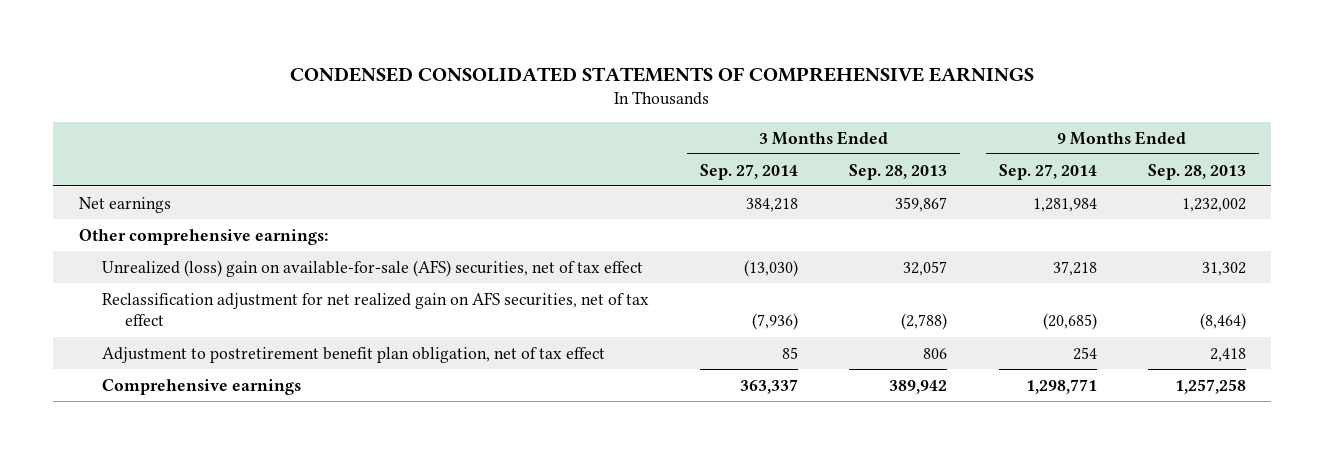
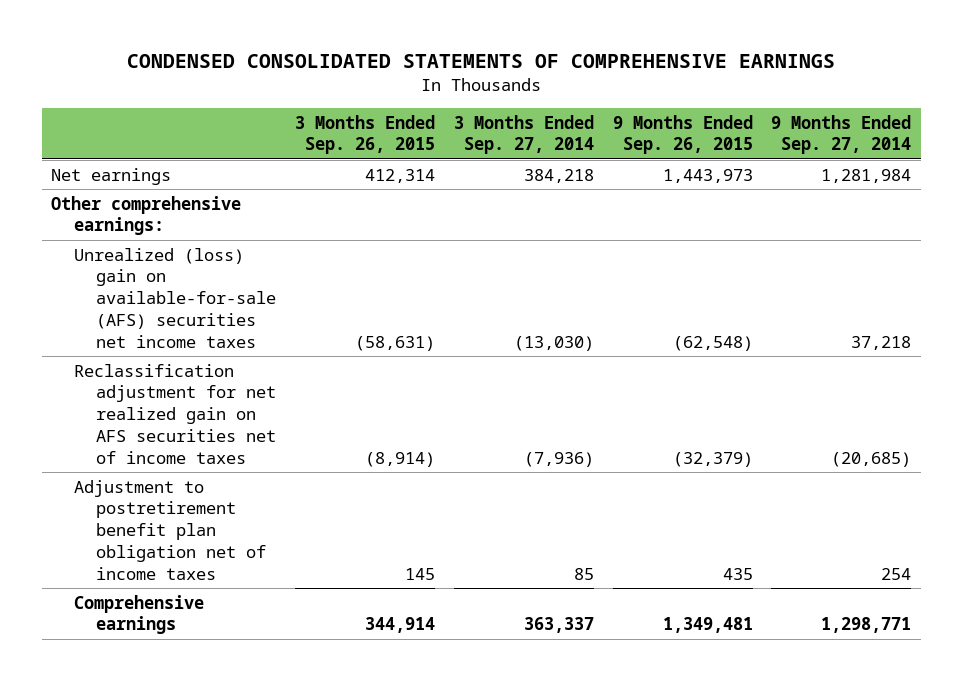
[849,163,948,180] Sep. 28, 2013 -> none
[1147,163,1246,180] Sep. 28, 2013 -> none
none -> [295,114,436,155] 3 Months Ended Sep. 26, 2015
none -> [612,114,753,155] 9 Months Ended Sep. 26, 2015
[101,259,643,277] Unrealized (loss) gain on available-for-sale (AFS) securities, net of tax effect -> [73,247,277,348] Unrealized (loss) gain on available-for-sale (AFS) securities net income taxes
[101,291,649,327] Reclassification adjustment for net realized gain on AFS securities, net of tax effect -> [73,363,277,464] Reclassification adjustment for net realized gain on AFS securities net of income taxes
[101,346,605,363] Adjustment to postretirement benefit plan obligation, net of tax effect -> [73,479,267,580] Adjustment to postretirement benefit plan obligation net of income taxes

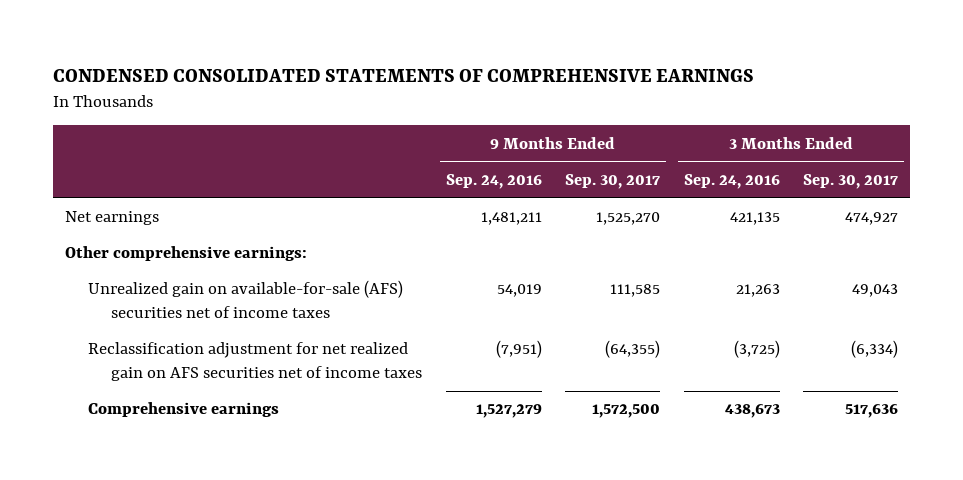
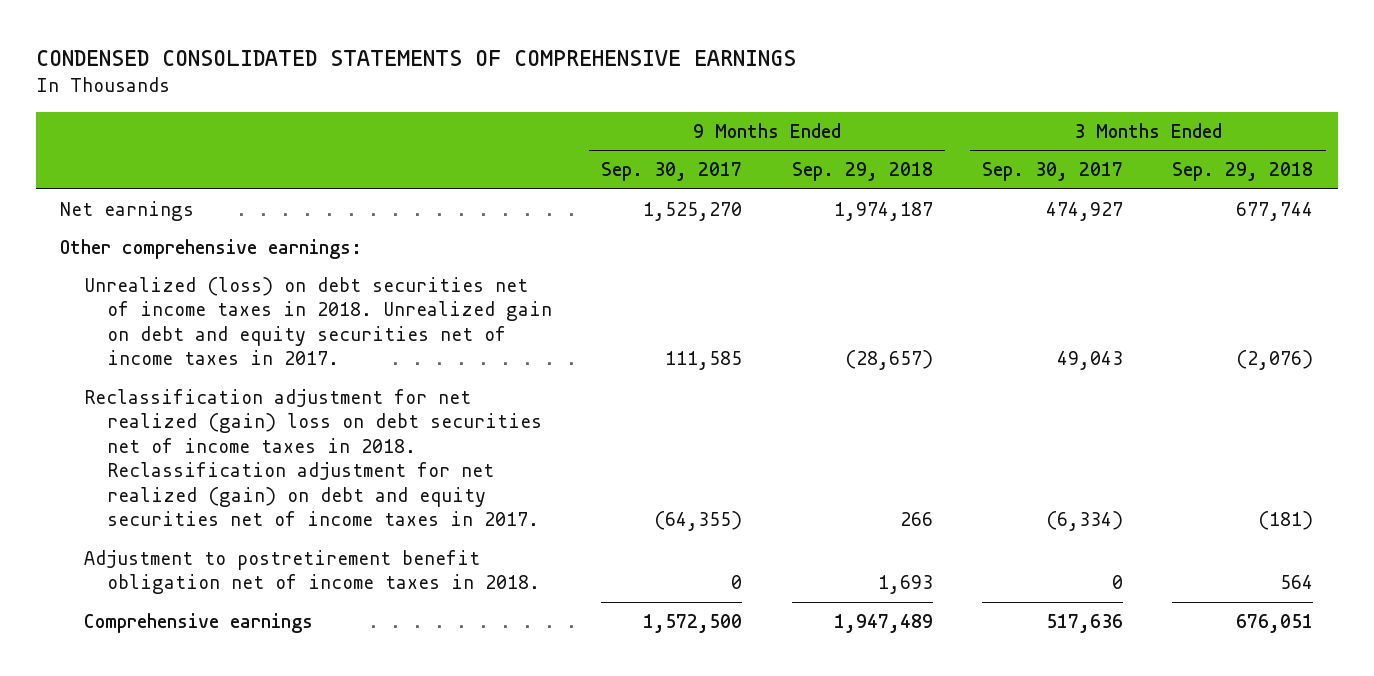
[445,173,542,189] Sep. 24, 2016 -> none
[683,173,780,189] Sep. 24, 2016 -> none
none -> [791,162,933,182] Sep. 29, 2018
none -> [1172,162,1314,182] Sep. 29, 2018
[87,280,403,318] Unrealized gain on available-for-sale (AFS) securities net of income taxes -> [83,276,553,366] Unrealized (loss) on debt securities net of income taxes in 2018. Unrealized gain on debt and equity securities net of income taxes in 2017.
[87,342,422,381] Reclassification adjustment for net realized gain on AFS securities net of income taxes -> [83,388,543,527] Reclassification adjustment for net realized (gain) loss on debt securities net of income taxes in 2018. Reclassification adjustment for net realized (gain) on debt and equity securities net of income taxes in 2017.
none -> [83,549,541,595] Adjustment to postretirement benefit obligation net of income taxes in 2018.

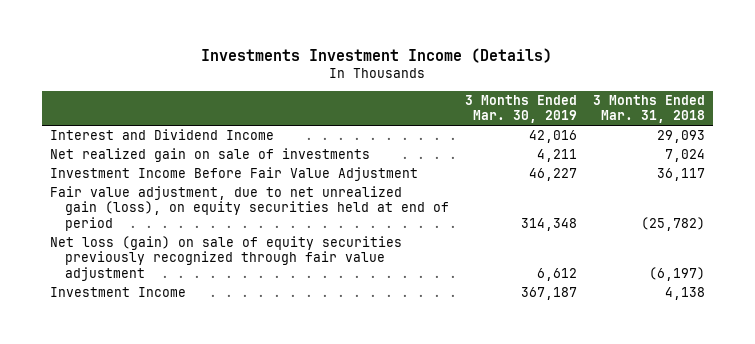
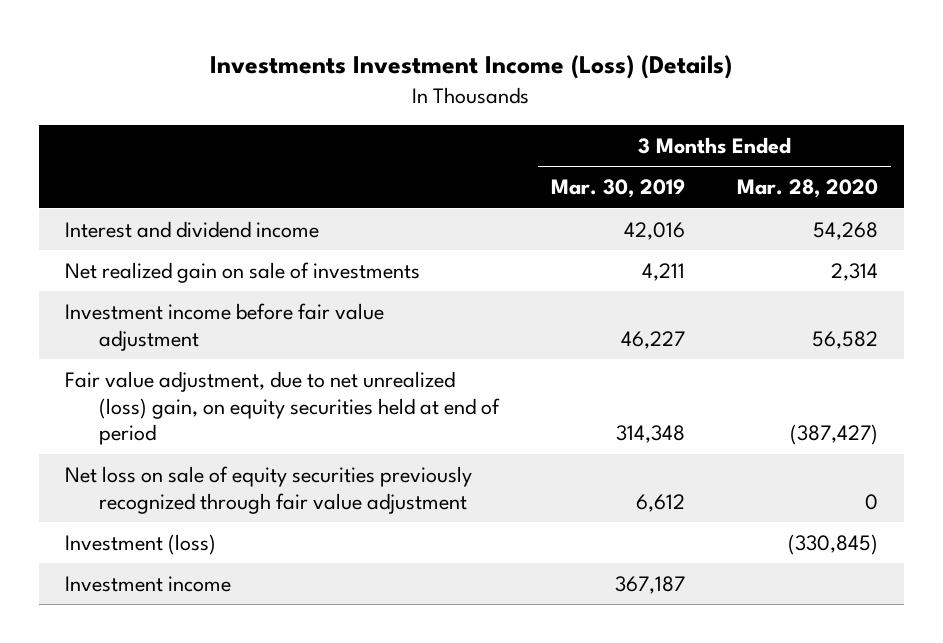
[201,48,553,64] Investments Investment Income (Details) -> [210,55,733,80] Investments Investment Income (Loss) (Details)
[593,94,706,124] 3 Months Ended Mar. 31, 2018 -> none
none -> [737,179,879,199] Mar. 28, 2020
[49,128,274,140] Interest and Dividend Income -> [64,220,319,238] Interest and dividend income
[49,166,418,181] Investment Income Before Fair Value Adjustment -> [64,302,384,351] Investment income before fair value adjustment
[49,185,449,231] Fair value adjustment, due to net unrealized gain (loss), on equity securities held at end of period -> [64,370,500,446] Fair value adjustment, due to net unrealized (loss) gain, on equity securities held at end of period
[49,235,402,281] Net loss (gain) on sale of equity securities previously recognized through fair value adjustment -> [64,465,472,514] Net loss on sale of equity securities previously recognized through fair value adjustment
none -> [64,533,216,555] Investment (loss)
[49,286,186,297] Investment Income -> [64,575,231,592] Investment income

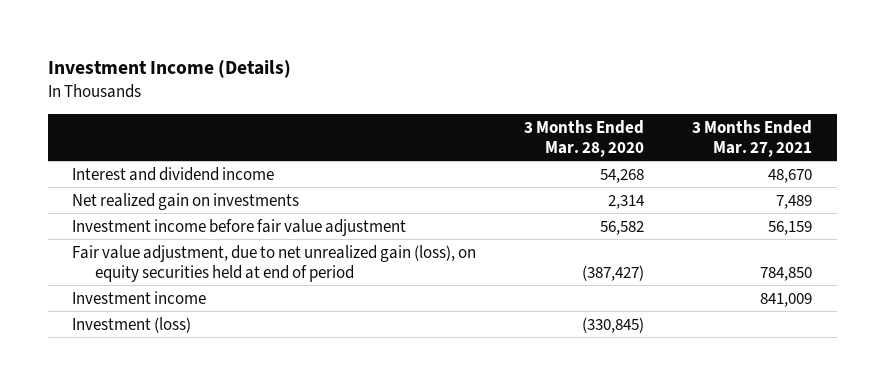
[210,55,733,80] Investments Investment Income (Loss) (Details) -> [47,60,291,79] Investment Income (Details)
[550,179,685,199] Mar. 30, 2019 -> none
none -> [692,119,813,157] 3 Months Ended Mar. 27, 2021
[64,261,420,283] Net realized gain on sale of investments -> [72,192,300,210] Net realized gain on investments
[64,465,472,514] Net loss on sale of equity securities previously recognized through fair value adjustment -> none
[64,370,500,446] Fair value adjustment, due to net unrealized (loss) gain, on equity securities held at end of period -> [72,244,477,282] Fair value adjustment, due to net unrealized gain (loss), on equity securities held at end of period
[64,533,216,555] Investment (loss) -> [72,316,192,333] Investment (loss)

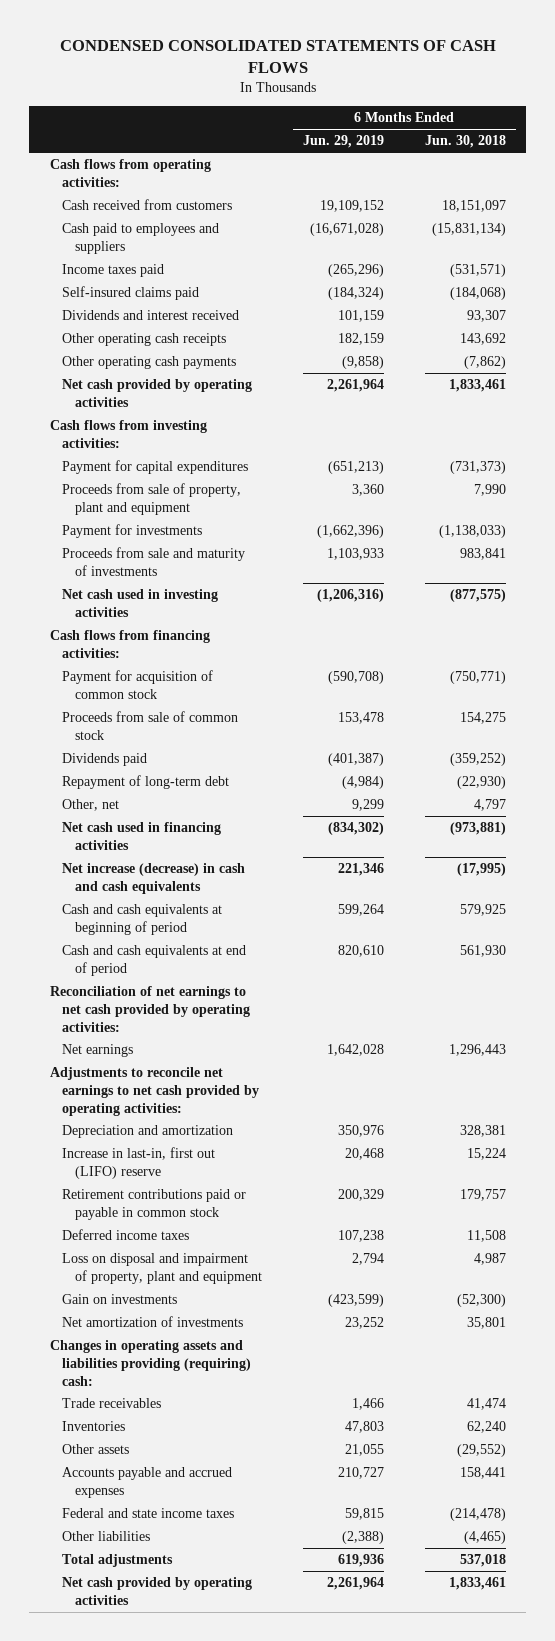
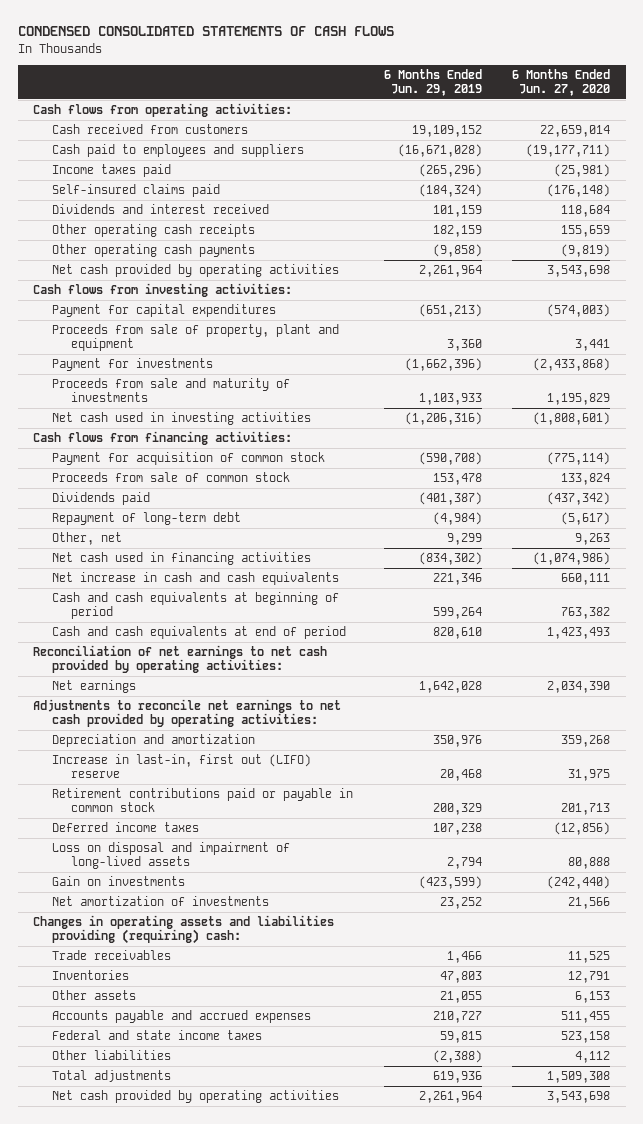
[424,135,506,149] Jun. 30, 2018 -> none
none -> [512,68,611,97] 6 Months Ended Jun. 27, 2020
[62,863,246,894] Net increase (decrease) in cash and cash equivalents -> [52,572,340,586] Net increase in cash and cash equivalents
[62,1253,262,1284] Loss on disposal and impairment of property, plant and equipment -> [52,842,291,870] Loss on disposal and impairment of long-lived assets

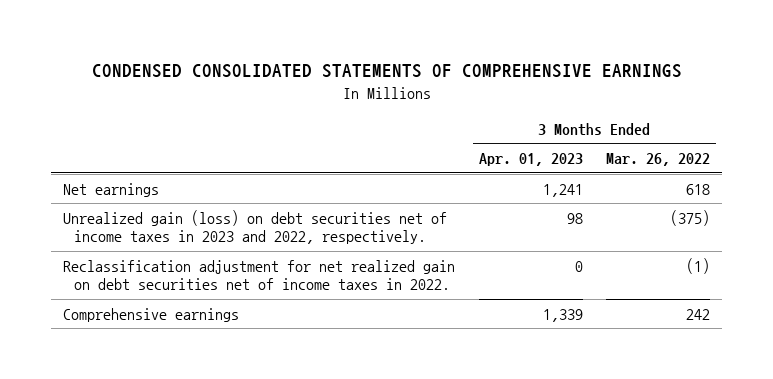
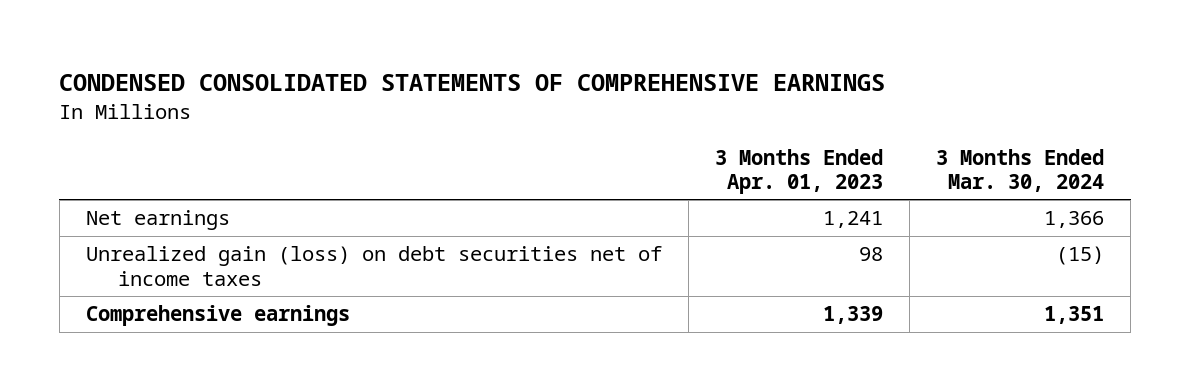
[606,152,711,166] Mar. 26, 2022 -> none
none -> [936,148,1105,192] 3 Months Ended Mar. 30, 2024
[63,259,456,291] Reclassification adjustment for net realized gain on debt securities net of income taxes in 2022. -> none
[63,209,448,245] Unrealized gain (loss) on debt securities net of income taxes in 2023 and 2022, respectively. -> [85,246,662,286] Unrealized gain (loss) on debt securities net of income taxes

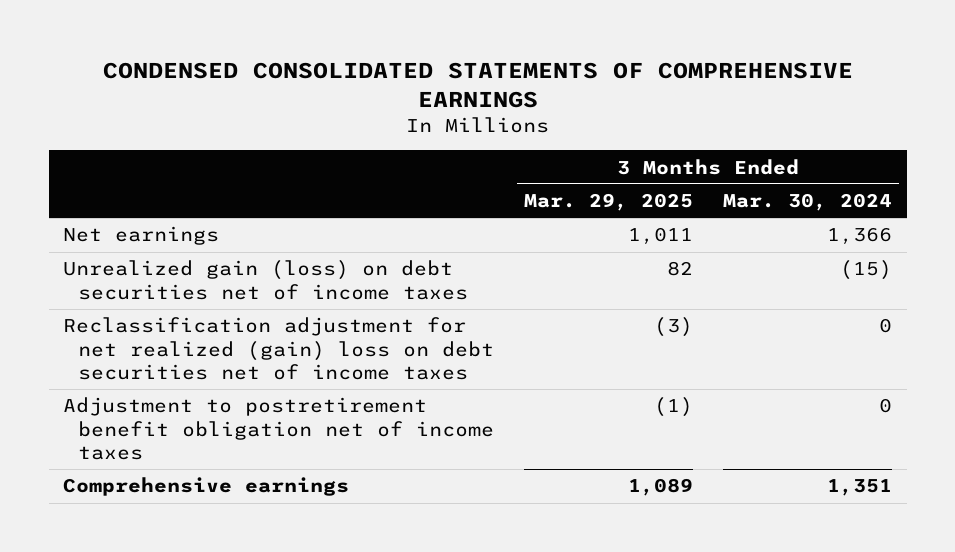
[715,148,884,194] 3 Months Ended Apr. 01, 2023 -> none
none -> [524,193,694,212] Mar. 29, 2025
none -> [63,317,495,381] Reclassification adjustment for net realized (gain) loss on debt securities net of income taxes
none -> [63,397,495,461] Adjustment to postretirement benefit obligation net of income taxes

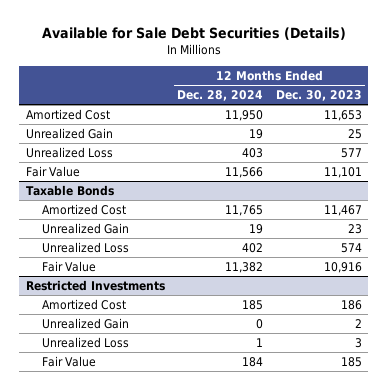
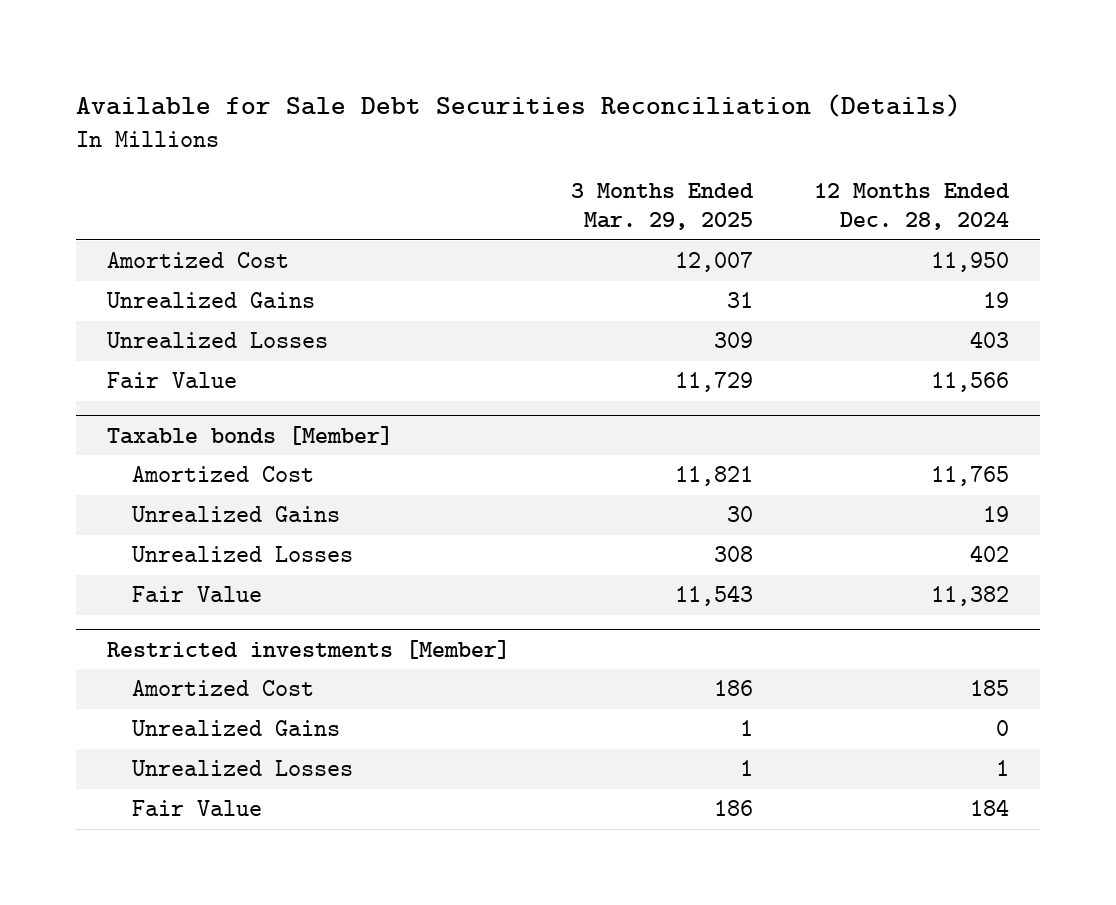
[41,26,346,40] Available for Sale Debt Securities (Details) -> [76,93,962,117] Available for Sale Debt Securities Reconciliation (Details)
[275,90,362,102] Dec. 30, 2023 -> none
none -> [570,183,754,231] 3 Months Ended Mar. 29, 2025
[25,127,113,139] Unrealized Gain -> [106,292,315,309] Unrealized Gains
[25,146,113,158] Unrealized Loss -> [106,332,328,349] Unrealized Losses
[25,184,114,196] Taxable Bonds -> [106,425,393,445] Taxable bonds [Member]
[41,222,129,234] Unrealized Gain -> [131,506,340,523] Unrealized Gains
[41,241,129,253] Unrealized Loss -> [131,546,353,563] Unrealized Losses
[25,279,165,291] Restricted Investments -> [106,639,510,659] Restricted investments [Member]
[41,317,129,329] Unrealized Gain -> [131,720,340,737] Unrealized Gains
[41,336,129,348] Unrealized Loss -> [131,760,353,777] Unrealized Losses

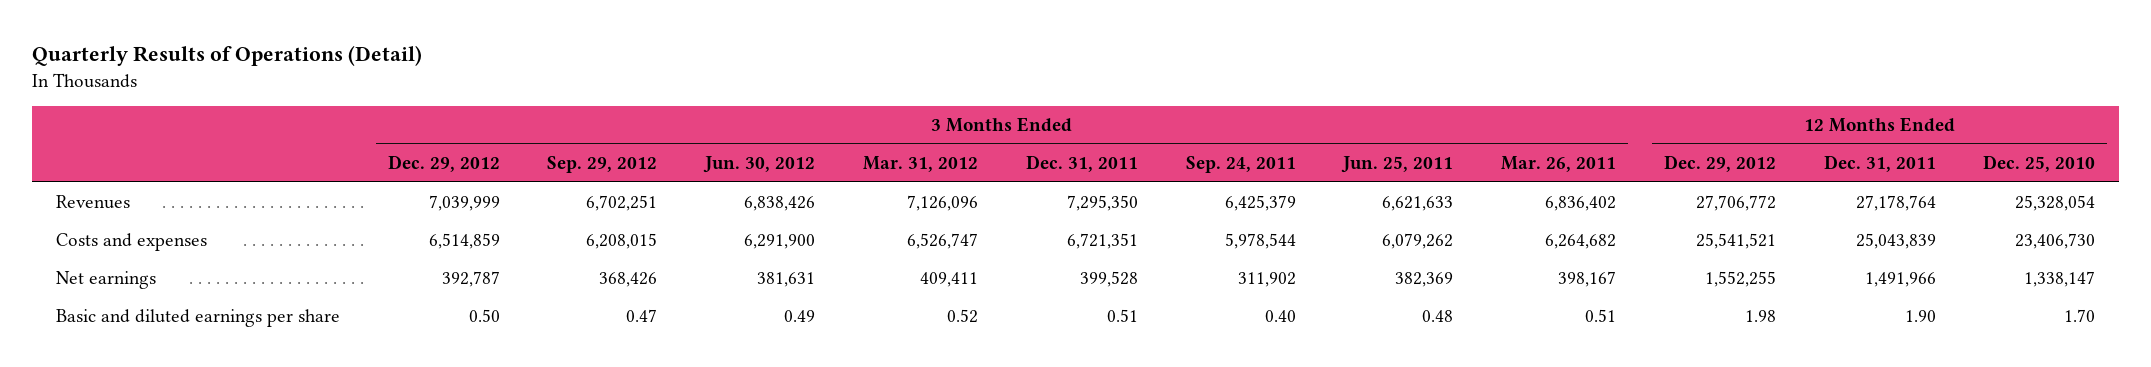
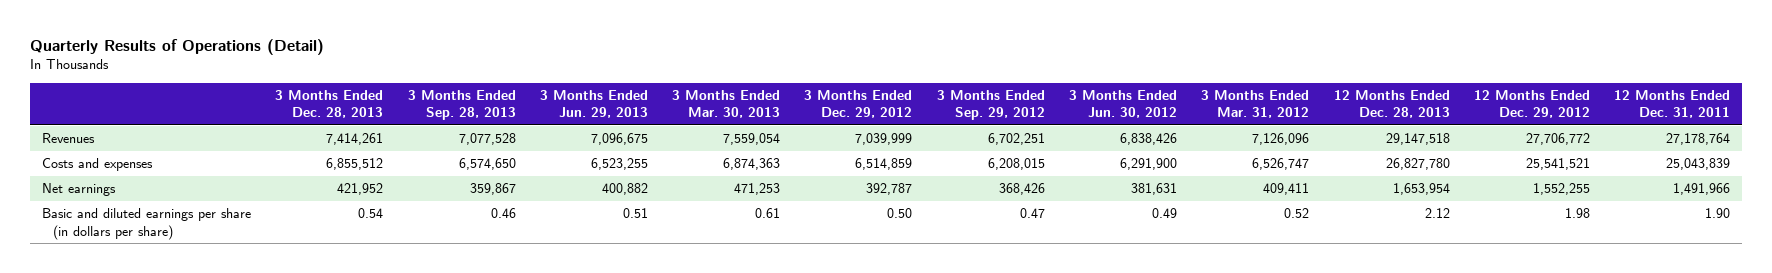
[1025,154,1138,172] Dec. 31, 2011 -> none
[1185,155,1296,173] Sep. 24, 2011 -> none
[1341,155,1454,173] Jun. 25, 2011 -> none
[1501,155,1617,172] Mar. 26, 2011 -> none
[1983,154,2096,172] Dec. 25, 2010 -> none
none -> [275,89,384,119] 3 Months Ended Dec. 28, 2013
none -> [407,89,516,121] 3 Months Ended Sep. 28, 2013
none -> [539,89,648,119] 3 Months Ended Jun. 29, 2013
none -> [672,89,781,119] 3 Months Ended Mar. 30, 2013
none -> [1333,89,1450,119] 12 Months Ended Dec. 28, 2013
[55,309,340,328] Basic and diluted earnings per share -> [41,208,251,240] Basic and diluted earnings per share (in dollars per share)

